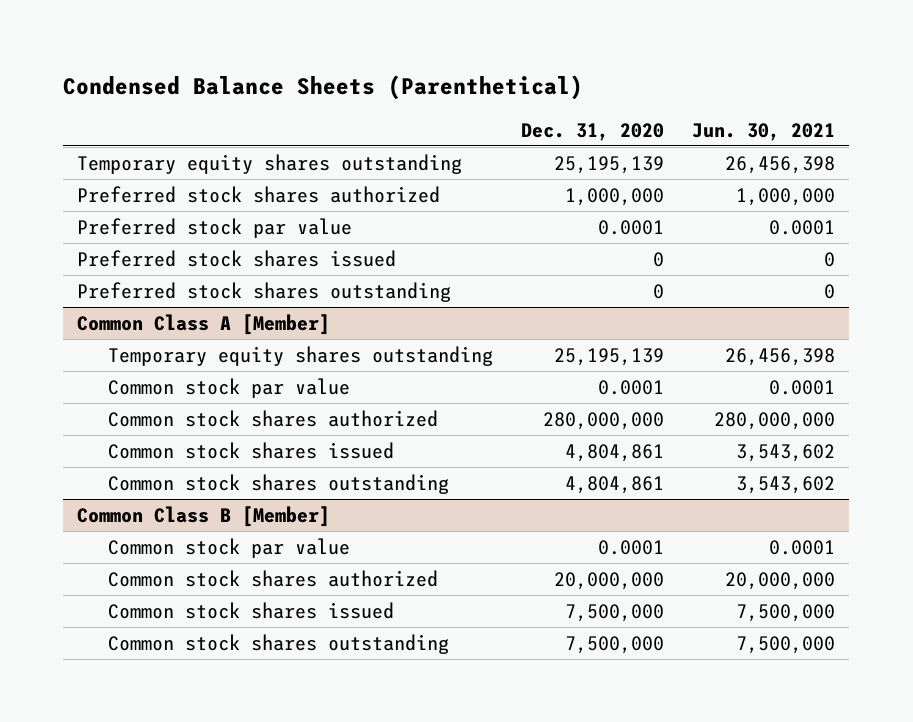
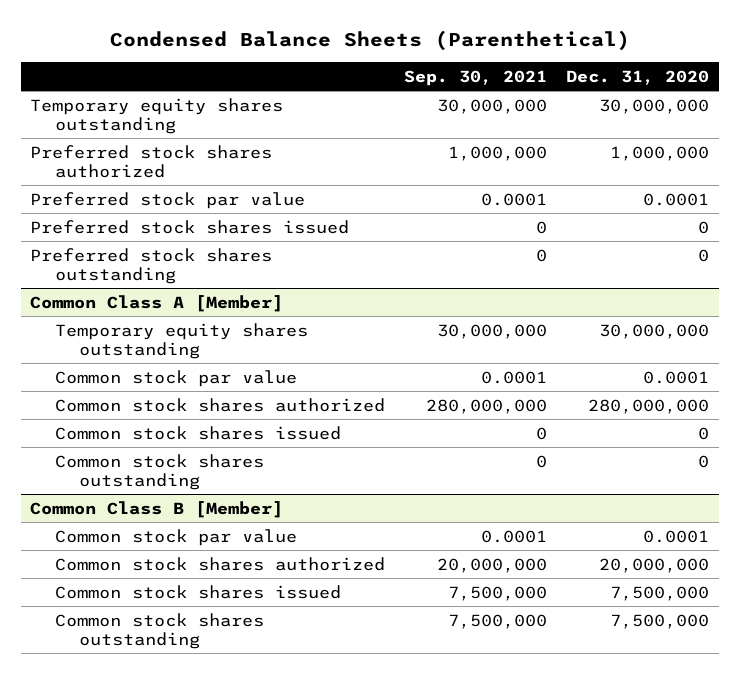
[692,122,836,141] Jun. 30, 2021 -> none
none -> [404,69,548,86] Sep. 30, 2021
[554,155,665,174] 25,195,139 -> [599,98,710,114] 30,000,000
[554,347,665,366] 25,195,139 -> [599,323,710,339] 30,000,000
[565,443,665,462] 4,804,861 -> [698,426,710,440] 0
[565,475,665,494] 4,804,861 -> [698,454,710,468] 0

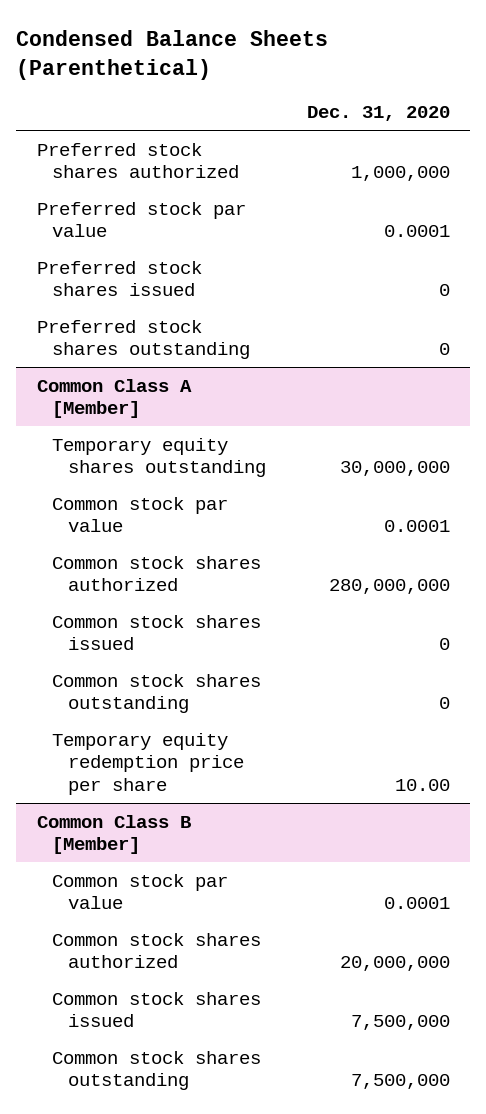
[404,69,548,86] Sep. 30, 2021 -> none
[30,97,284,134] Temporary equity shares outstanding -> none
none -> [52,732,245,795] Temporary equity redemption price per share

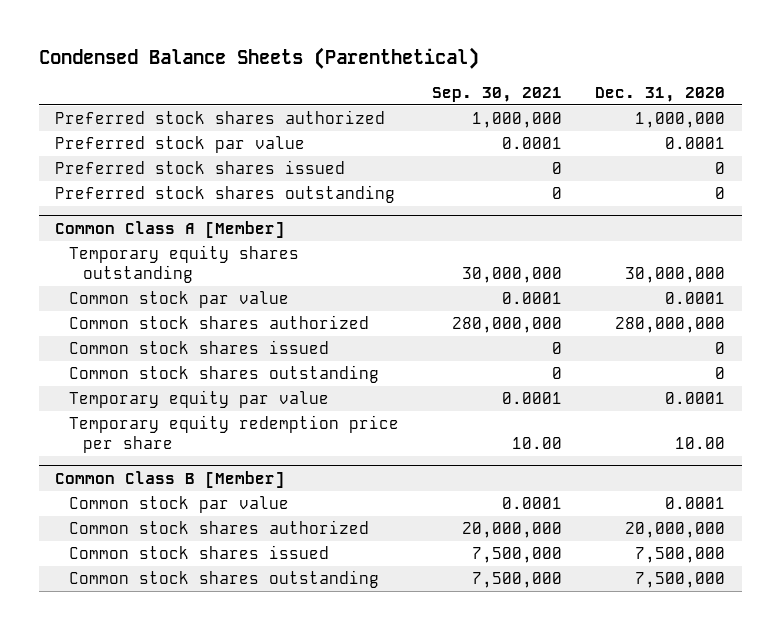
none -> [432,87,563,103] Sep. 30, 2021
none -> [69,390,330,409] Temporary equity par value

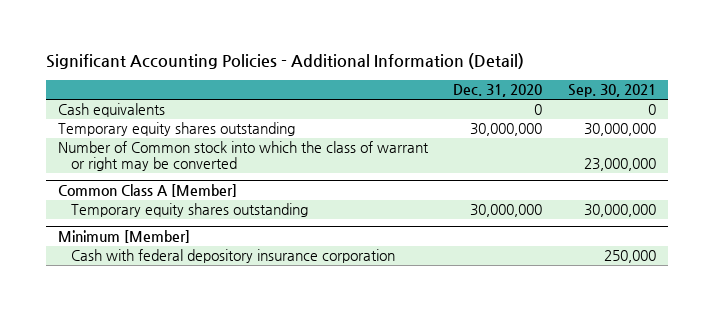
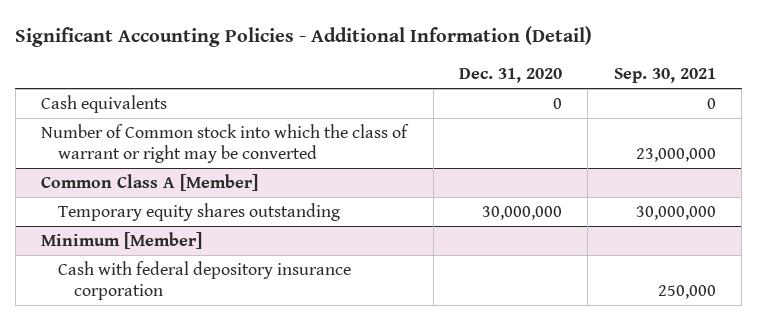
[58,122,296,137] Temporary equity shares outstanding -> none

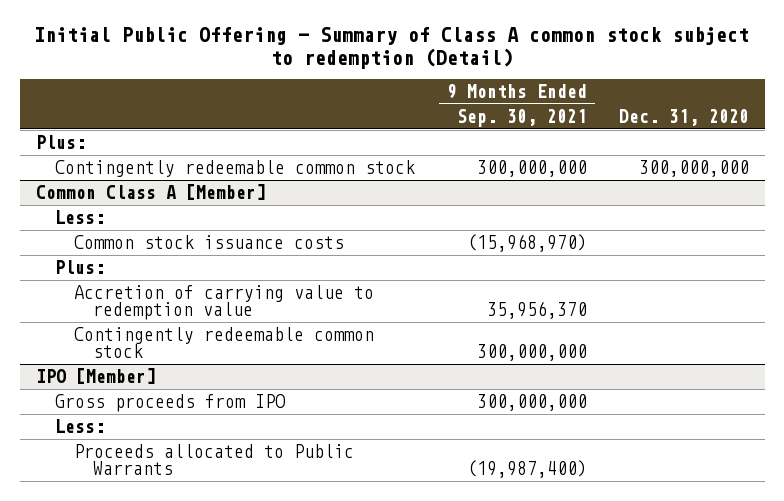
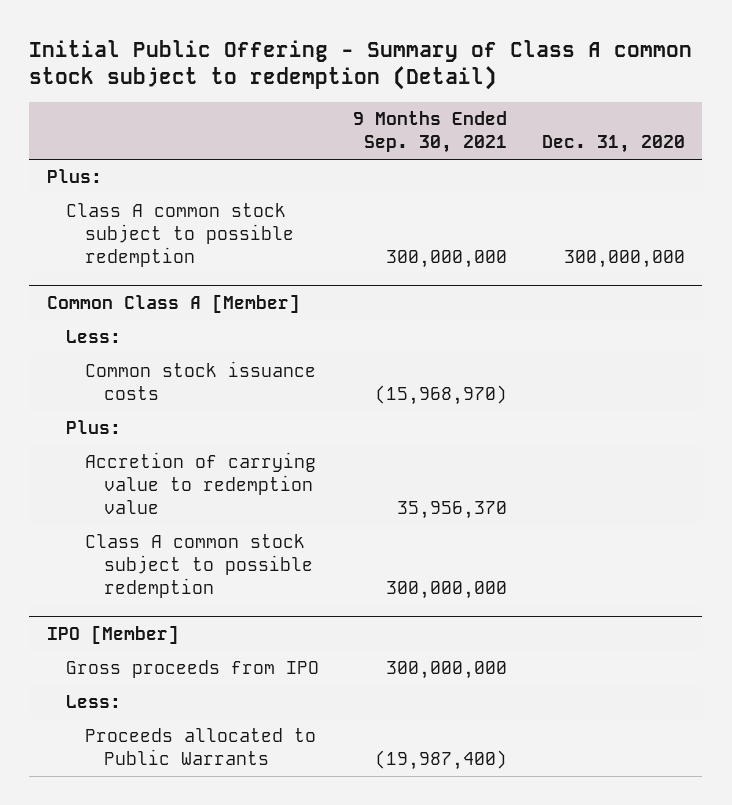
[54,160,415,178] Contingently redeemable common stock -> [65,203,295,268] Class A common stock subject to possible redemption
[74,327,375,359] Contingently redeemable common stock -> [85,534,314,599] Class A common stock subject to possible redemption

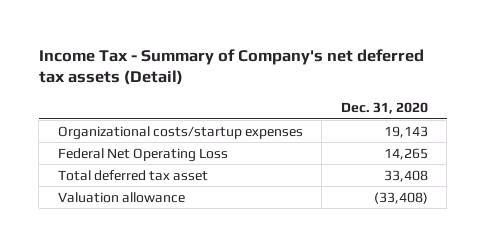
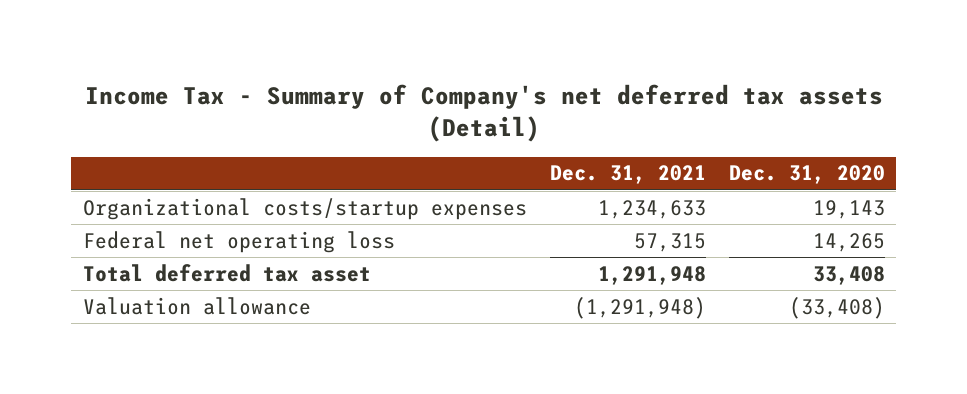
none -> [549,165,706,185] Dec. 31, 2021
[57,147,228,162] Federal Net Operating Loss -> [82,230,395,253] Federal net operating loss

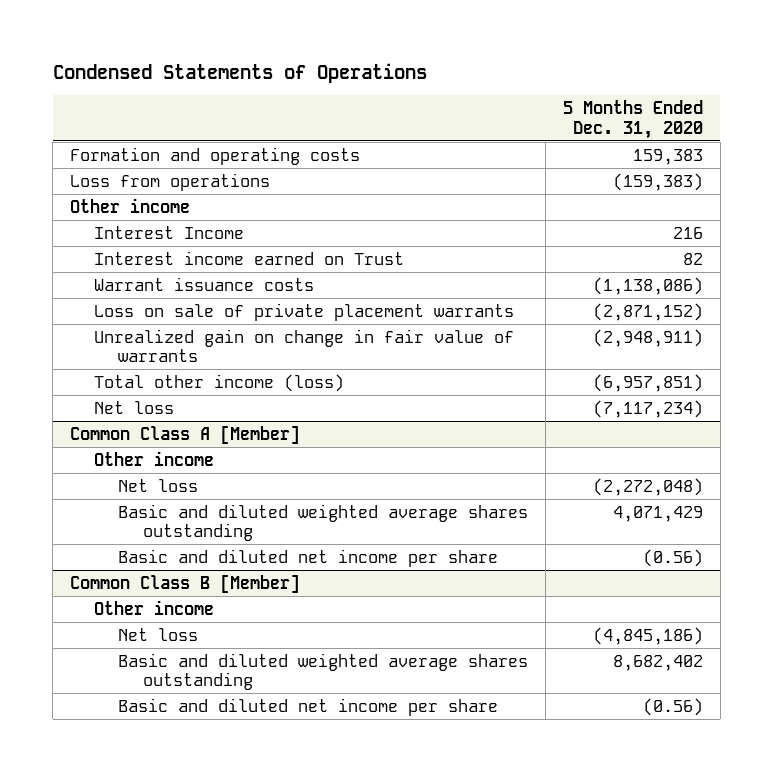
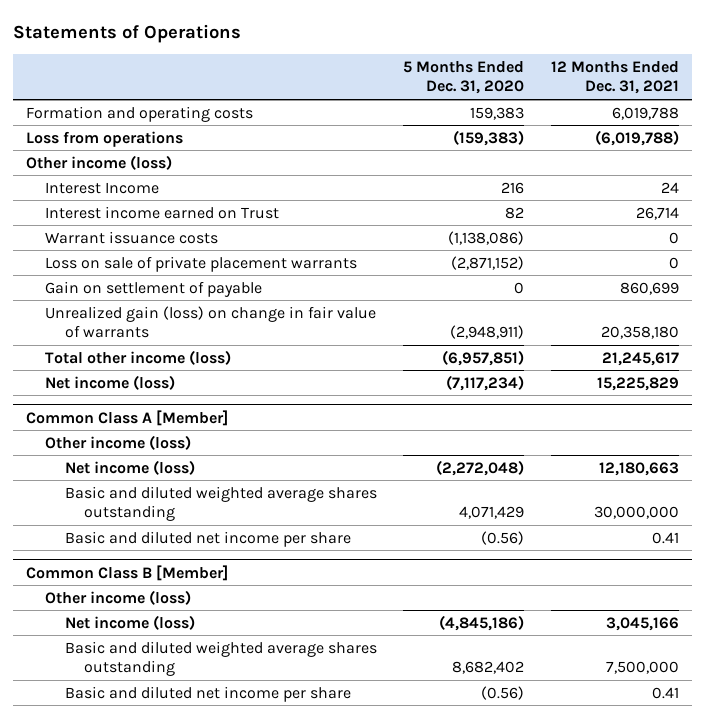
[52,62,427,83] Condensed Statements of Operations -> [12,24,241,44] Statements of Operations
none -> [550,60,679,95] 12 Months Ended Dec. 31, 2021
[69,197,190,213] Other income -> [26,154,173,170] Other income (loss)
none -> [45,280,263,297] Gain on settlement of payable
[94,328,515,363] Unrealized gain on change in fair value of warrants -> [45,305,377,339] Unrealized gain (loss) on change in fair value of warrants
[94,400,175,414] Net loss -> [45,374,176,390] Net income (loss)
[94,450,215,466] Other income -> [45,434,192,450] Other income (loss)
[118,478,199,492] Net loss -> [64,459,195,475] Net income (loss)
[94,599,215,615] Other income -> [45,589,192,605] Other income (loss)
[118,627,199,641] Net loss -> [64,614,195,630] Net income (loss)

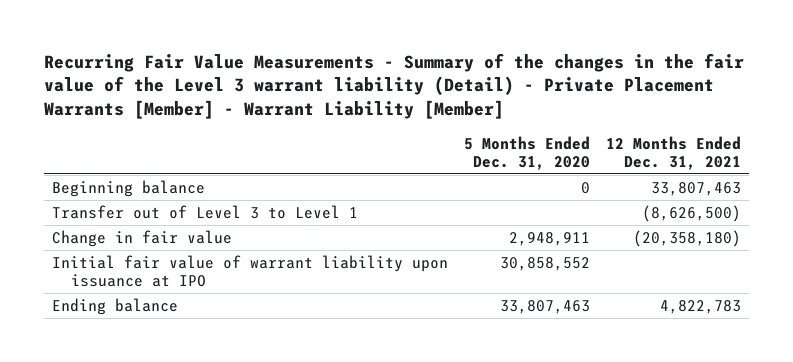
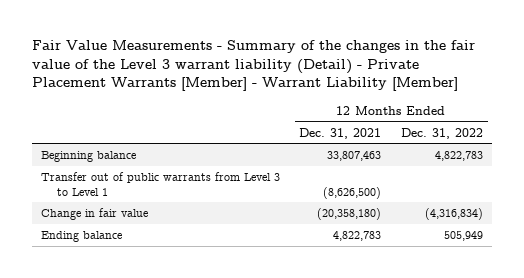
[43,52,744,120] Recurring Fair Value Measurements - Summary of the changes in the fair value of the Level 3 warrant liability (Detail) - Private Placement Warrants [Member] - Warrant Liability [Member] -> [31,40,475,92] Fair Value Measurements - Summary of the changes in the fair value of the Level 3 warrant liability (Detail) - Private Placement Warrants [Member] - Warrant Liability [Member]
[463,135,590,170] 5 Months Ended Dec. 31, 2020 -> none
none -> [400,127,483,139] Dec. 31, 2022
[51,205,358,220] Transfer out of Level 3 to Level 1 -> [41,172,281,196] Transfer out of public warrants from Level 3 to Level 1
[51,255,448,287] Initial fair value of warrant liability upon issuance at IPO -> none

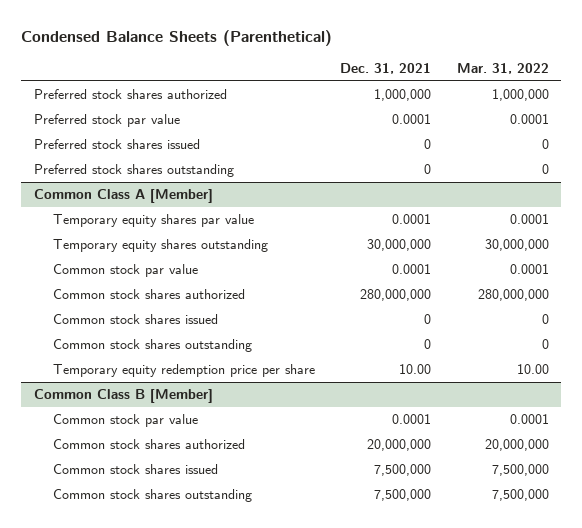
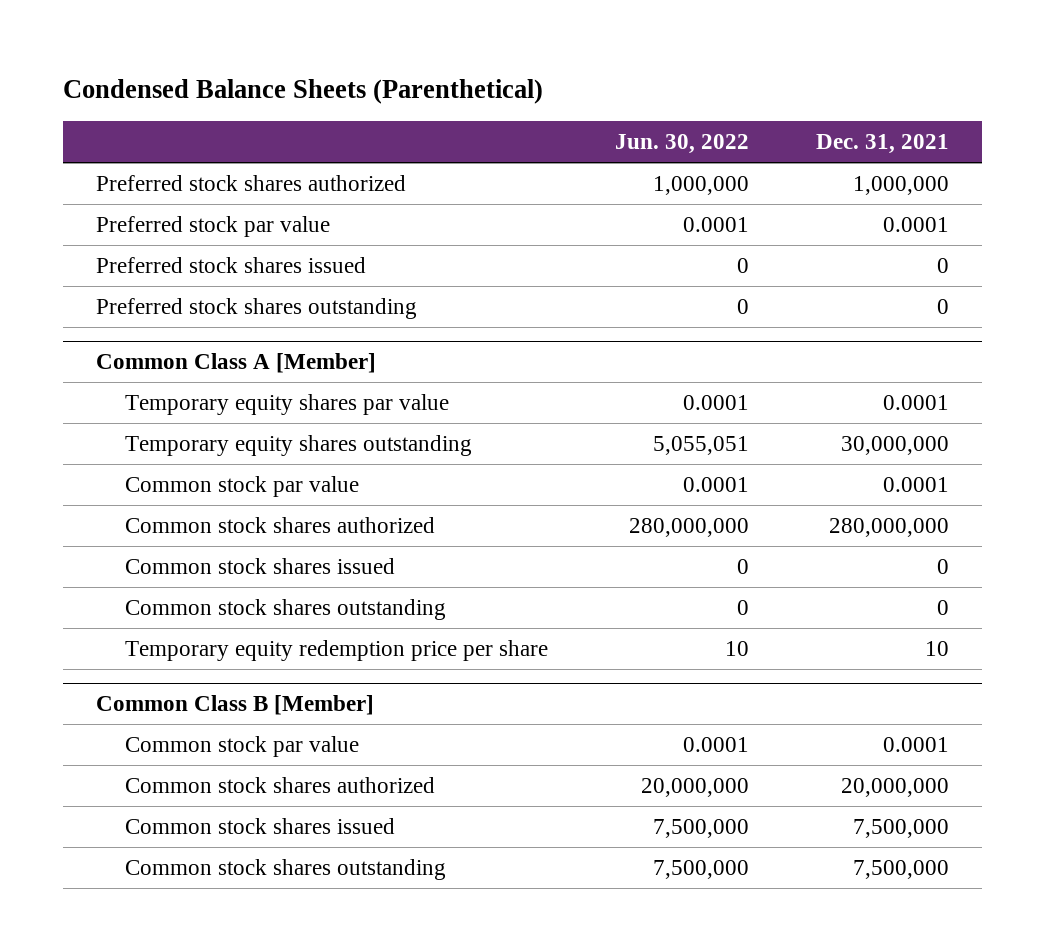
[456,62,549,74] Mar. 31, 2022 -> none
none -> [614,134,749,155] Jun. 30, 2022
[399,364,432,375] 10.00 -> [924,640,949,656] 10

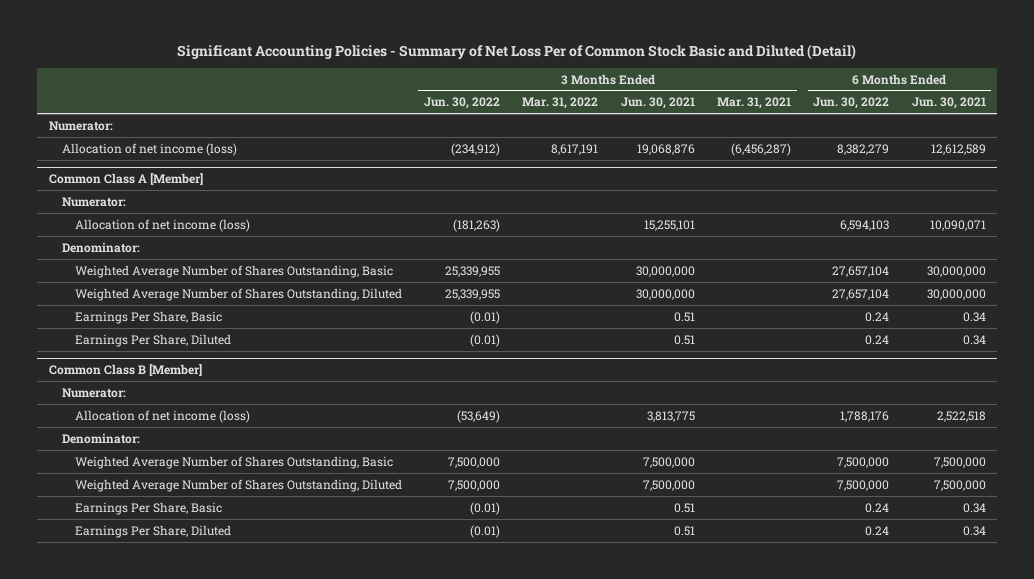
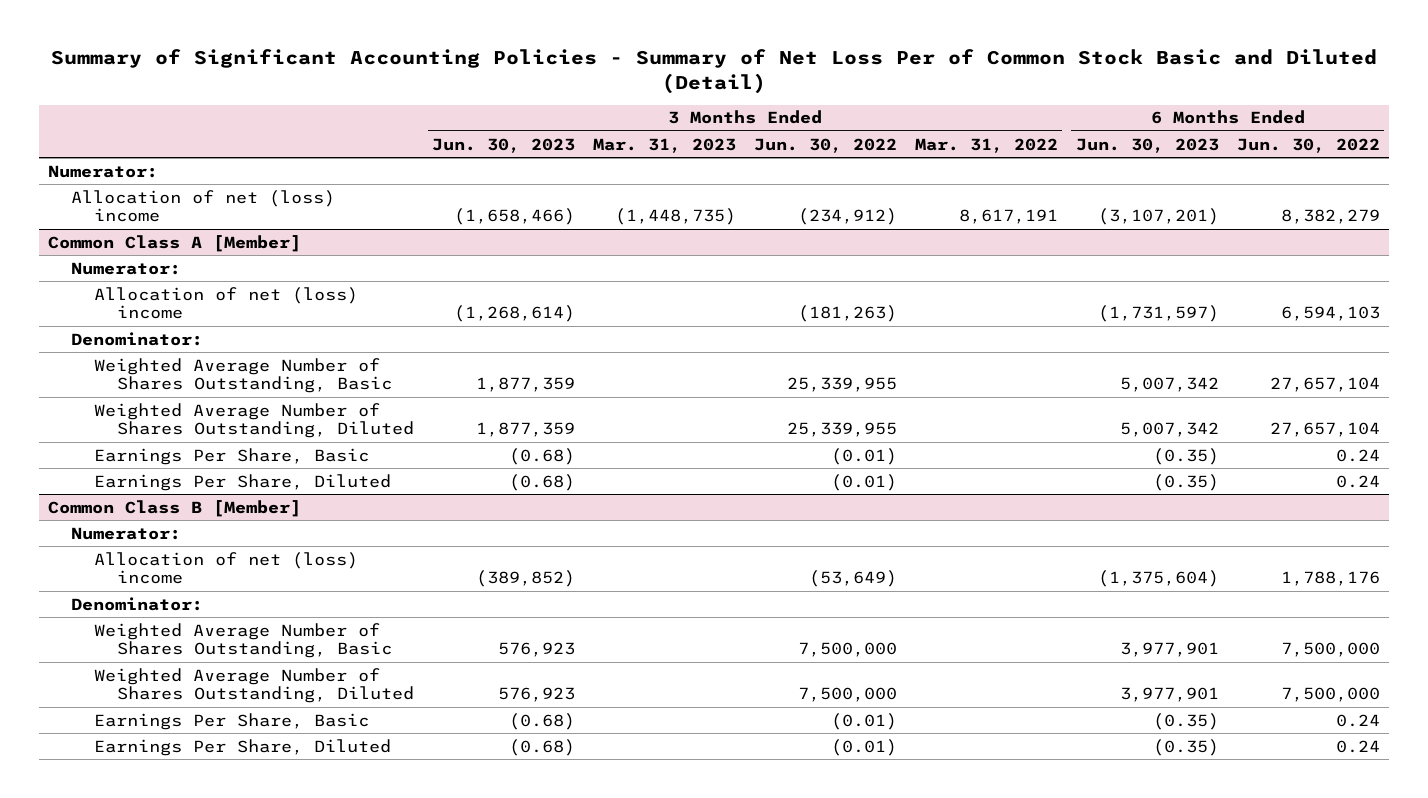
[177,44,857,61] Significant Accounting Policies - Summary of Net Loss Per of Common Stock Basic and Diluted (Detail) -> [51,49,1378,94] Summary of Significant Accounting Policies - Summary of Net Loss Per of Common Stock Basic and Diluted (Detail)
[620,97,695,110] Jun. 30, 2021 -> none
[716,97,791,110] Mar. 31, 2021 -> none
[911,97,986,110] Jun. 30, 2021 -> none
none -> [432,137,576,153] Jun. 30, 2023
none -> [593,137,737,153] Mar. 31, 2023
none -> [1075,137,1219,153] Jun. 30, 2023
[61,142,237,156] Allocation of net income (loss) -> [71,189,336,223] Allocation of net (loss) income
[74,218,250,232] Allocation of net income (loss) -> [94,286,359,320] Allocation of net (loss) income
[74,409,250,423] Allocation of net income (loss) -> [94,551,359,585] Allocation of net (loss) income

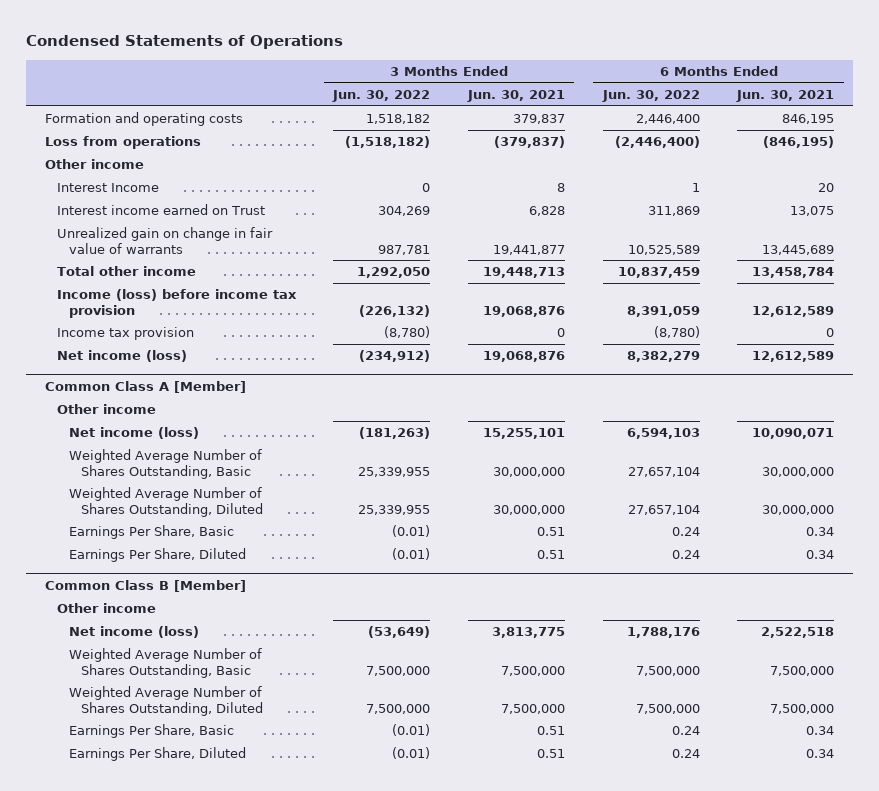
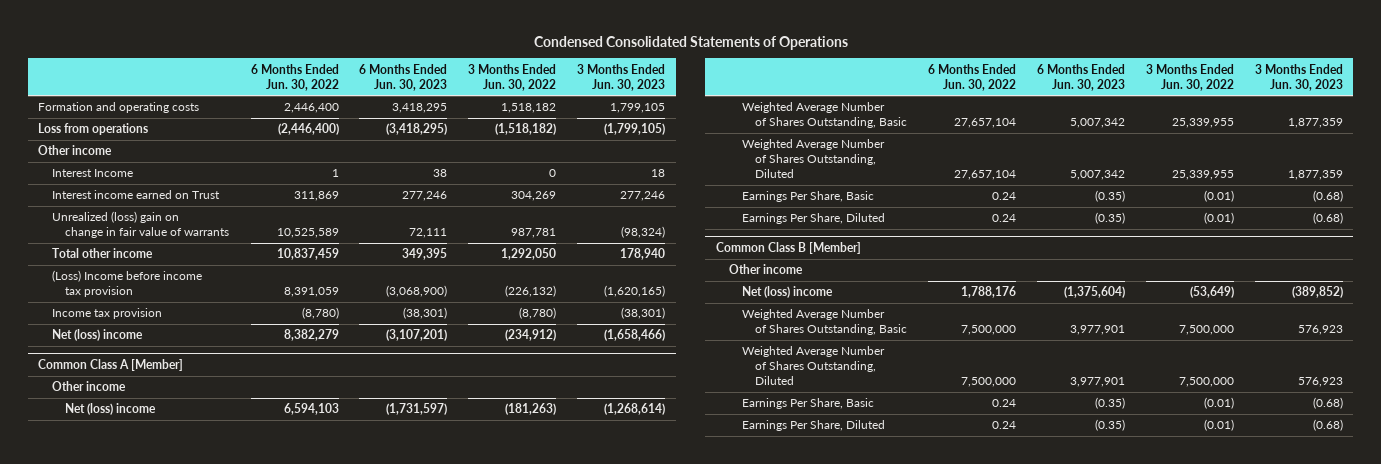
[25,35,343,50] Condensed Statements of Operations -> [533,35,848,50] Condensed Consolidated Statements of Operations
[467,89,566,102] Jun. 30, 2021 -> none
[736,89,835,102] Jun. 30, 2021 -> none
none -> [359,63,448,91] 6 Months Ended Jun. 30, 2023
none -> [577,63,666,91] 3 Months Ended Jun. 30, 2023
[56,227,273,254] Unrealized gain on change in fair value of warrants -> [51,211,229,239] Unrealized (loss) gain on change in fair value of warrants
[56,289,297,318] Income (loss) before income tax provision -> [51,270,202,298] (Loss) Income before income tax provision
[56,350,187,363] Net income (loss) -> [51,329,143,342] Net (loss) income
[68,427,199,440] Net income (loss) -> [64,403,156,416] Net (loss) income
[68,626,199,639] Net income (loss) -> [742,286,834,299] Net (loss) income

